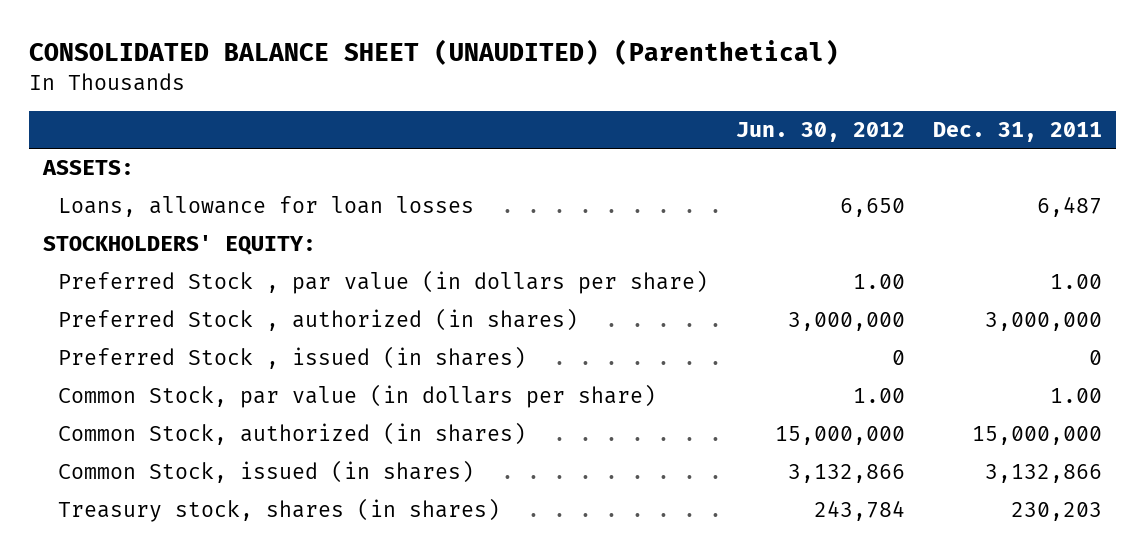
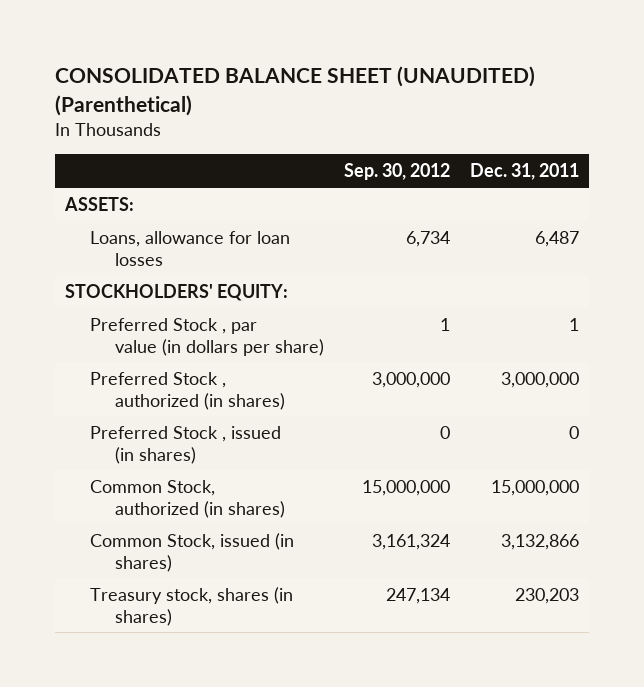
[736,122,906,143] Jun. 30, 2012 -> none
none -> [343,163,450,181] Sep. 30, 2012
[1050,274,1103,290] 1.00 -> [568,317,579,331] 1
[57,384,656,409] Common Stock, par value (in dollars per share) -> none

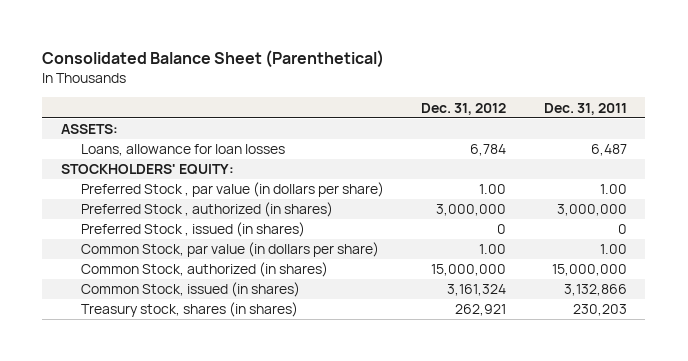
[55,66,536,116] CONSOLIDATED BALANCE SHEET (UNAUDITED) (Parenthetical) -> [42,50,385,69] Consolidated Balance Sheet (Parenthetical)
[343,163,450,181] Sep. 30, 2012 -> none
none -> [421,102,507,115] Dec. 31, 2012
[568,317,579,331] 1 -> [599,184,627,195] 1.00
none -> [81,242,380,258] Common Stock, par value (in dollars per share)

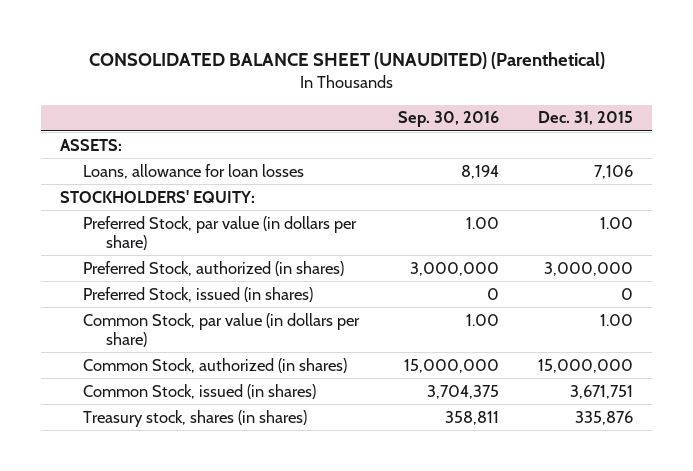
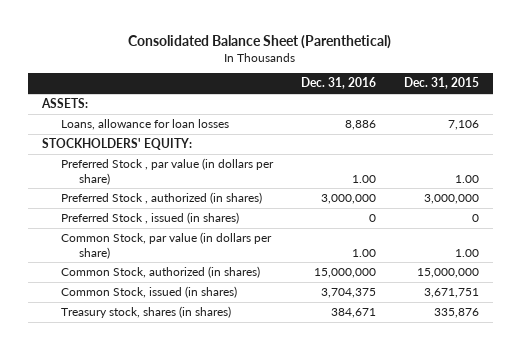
[88,52,605,70] CONSOLIDATED BALANCE SHEET (UNAUDITED) (Parenthetical) -> [128,35,392,50] Consolidated Balance Sheet (Parenthetical)
[397,111,499,128] Sep. 30, 2016 -> none
none -> [300,77,376,90] Dec. 31, 2016
[82,215,357,250] Preferred Stock, par value (in dollars per share) -> [60,158,274,185] Preferred Stock , par value (in dollars per share)
[82,260,344,276] Preferred Stock, authorized (in shares) -> [60,192,262,205] Preferred Stock , authorized (in shares)
[82,286,313,302] Preferred Stock, issued (in shares) -> [60,212,239,225] Preferred Stock , issued (in shares)

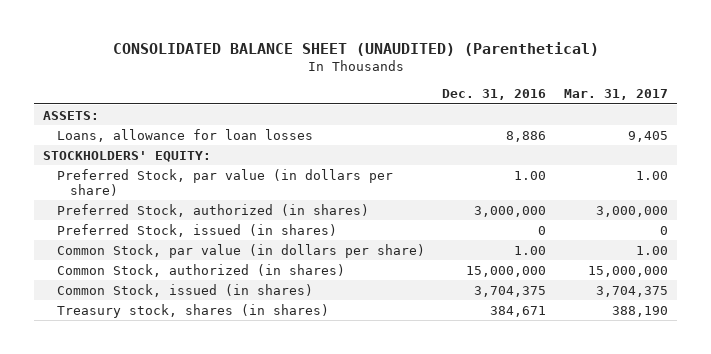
[128,35,392,50] Consolidated Balance Sheet (Parenthetical) -> [112,41,599,56] CONSOLIDATED BALANCE SHEET (UNAUDITED) (Parenthetical)
[403,77,479,90] Dec. 31, 2015 -> none
none -> [564,89,669,101] Mar. 31, 2017
[60,158,274,185] Preferred Stock , par value (in dollars per share) -> [56,168,393,196] Preferred Stock, par value (in dollars per share)
[60,192,262,205] Preferred Stock , authorized (in shares) -> [56,203,369,217] Preferred Stock, authorized (in shares)
[60,212,239,225] Preferred Stock , issued (in shares) -> [56,223,337,237] Preferred Stock, issued (in shares)

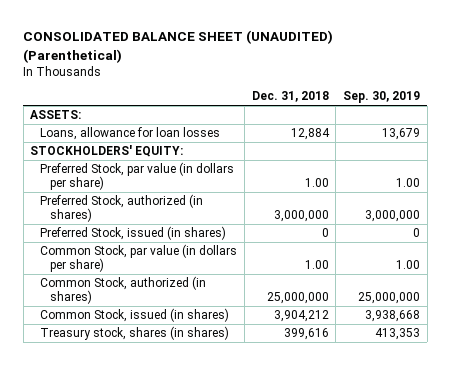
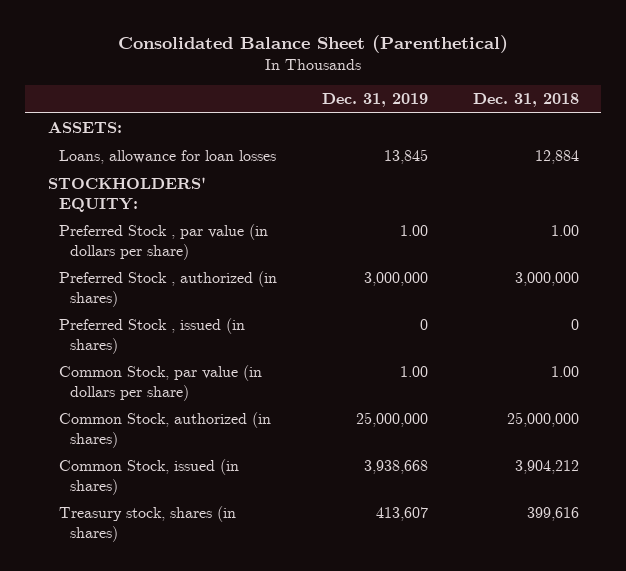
[23,30,334,63] CONSOLIDATED BALANCE SHEET (UNAUDITED) (Parenthetical) -> [118,34,509,53] Consolidated Balance Sheet (Parenthetical)
[343,91,421,104] Sep. 30, 2019 -> none
none -> [321,93,428,108] Dec. 31, 2019
[40,162,235,191] Preferred Stock, par value (in dollars per share) -> [58,224,268,260] Preferred Stock , par value (in dollars per share)
[40,194,204,223] Preferred Stock, authorized (in shares) -> [58,271,277,307] Preferred Stock , authorized (in shares)
[40,226,227,241] Preferred Stock, issued (in shares) -> [58,318,245,354] Preferred Stock , issued (in shares)

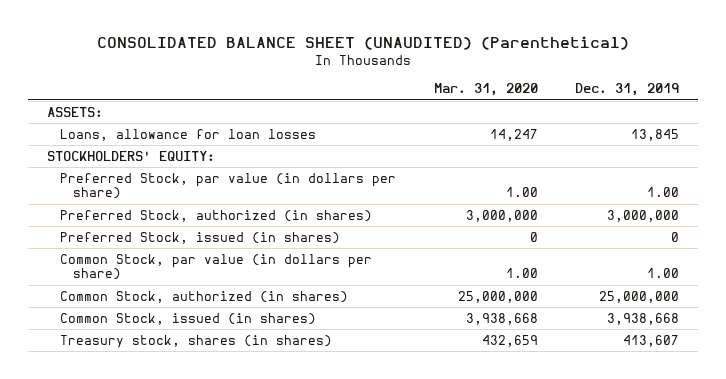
[118,34,509,53] Consolidated Balance Sheet (Parenthetical) -> [97,35,630,50] CONSOLIDATED BALANCE SHEET (UNAUDITED) (Parenthetical)
[472,93,579,108] Dec. 31, 2018 -> none
none -> [433,83,538,97] Mar. 31, 2020
[58,224,268,260] Preferred Stock , par value (in dollars per share) -> [60,172,397,200] Preferred Stock, par value (in dollars per share)
[58,271,277,307] Preferred Stock , authorized (in shares) -> [60,209,373,222] Preferred Stock, authorized (in shares)
[58,318,245,354] Preferred Stock , issued (in shares) -> [60,231,341,244] Preferred Stock, issued (in shares)

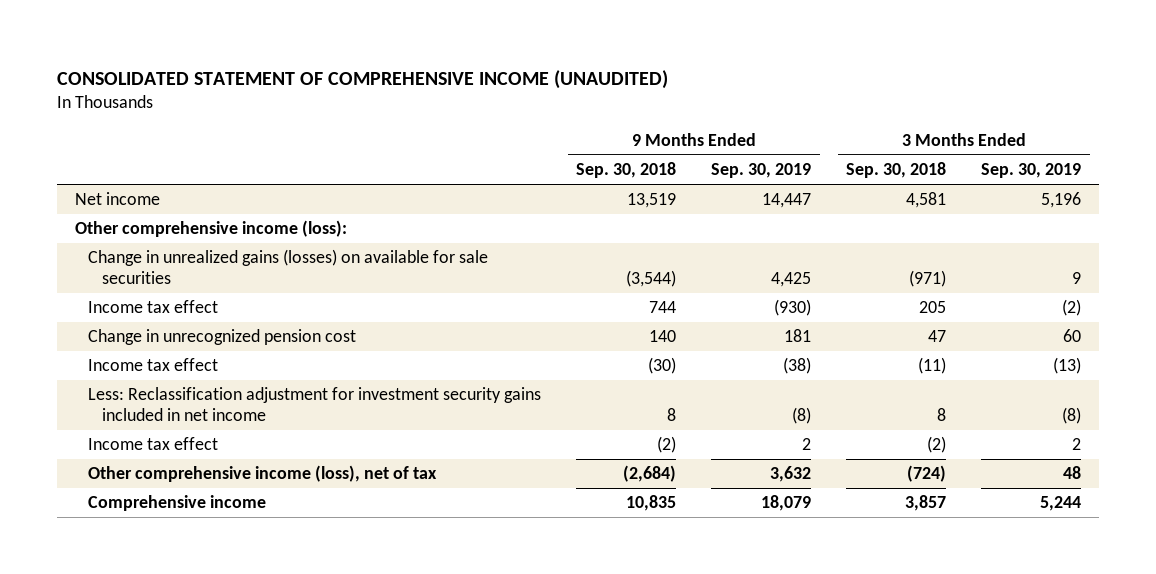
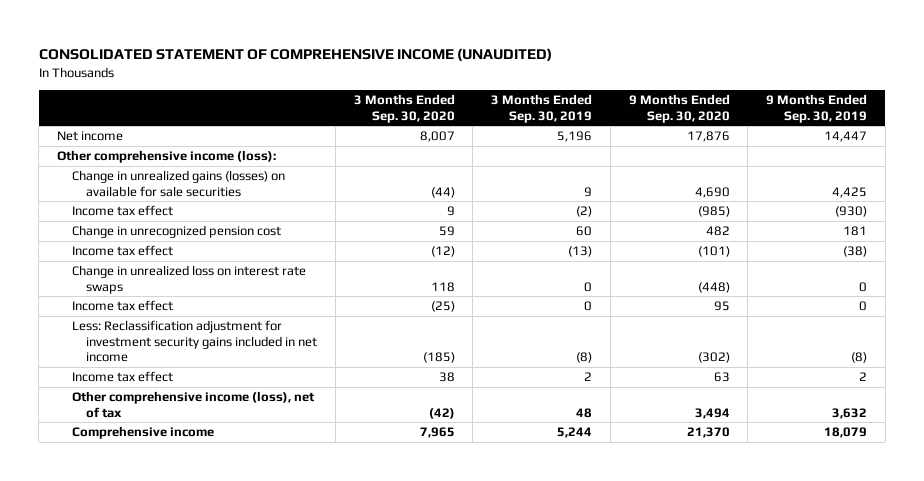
[576,162,677,179] Sep. 30, 2018 -> none
[846,162,947,179] Sep. 30, 2018 -> none
none -> [353,94,455,123] 3 Months Ended Sep. 30, 2020
none -> [628,94,730,123] 9 Months Ended Sep. 30, 2020
none -> [71,265,306,294] Change in unrealized loss on interest rate swaps
none -> [71,300,173,312] Income tax effect

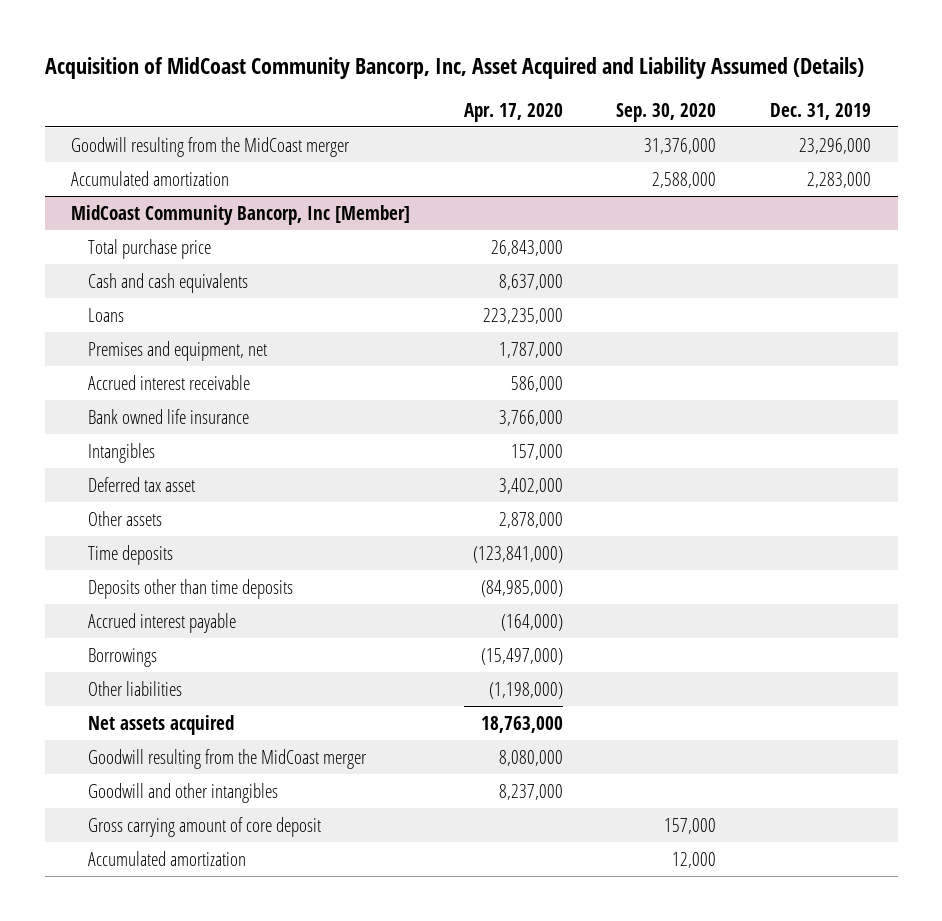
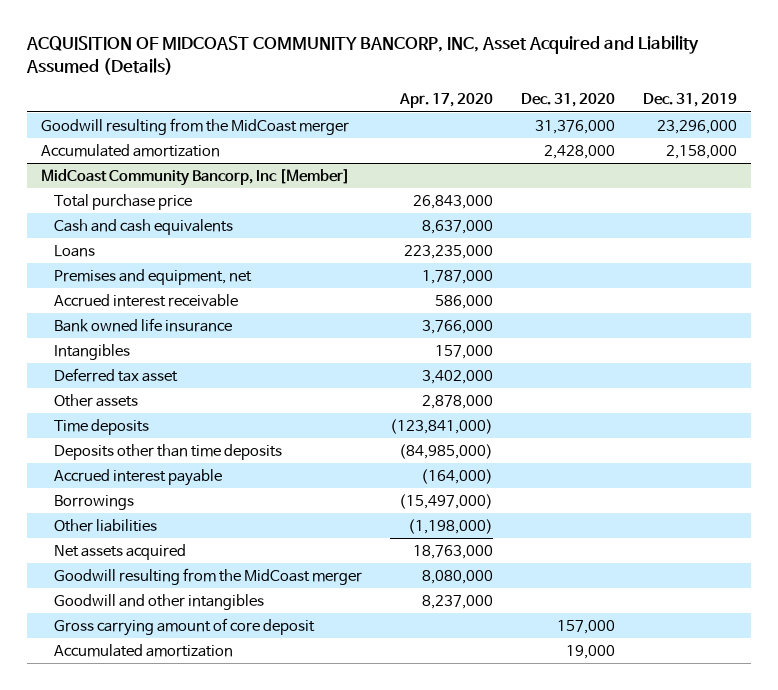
[44,57,864,80] Acquisition of MidCoast Community Bancorp, Inc, Asset Acquired and Liability Assumed (Details) -> [26,35,700,75] ACQUISITION OF MIDCOAST COMMUNITY BANCORP, INC, Asset Acquired and Liability Assumed (Details)
[616,102,717,122] Sep. 30, 2020 -> none
none -> [521,93,616,108] Dec. 31, 2020
[806,171,871,188] 2,283,000 -> [666,144,738,159] 2,158,000

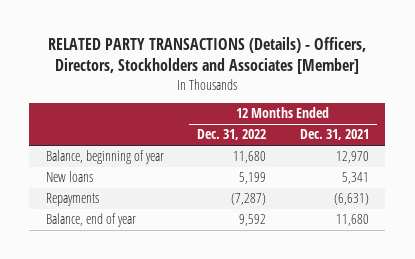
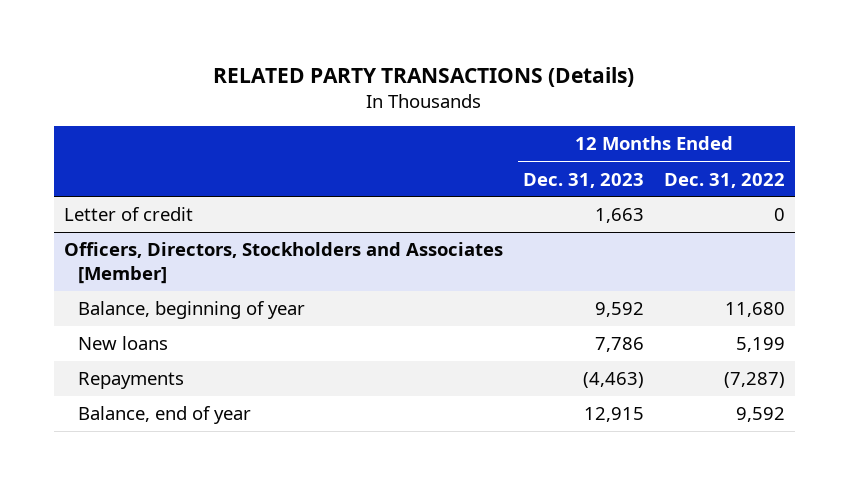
[48,37,367,75] RELATED PARTY TRANSACTIONS (Details) - Officers, Directors, Stockholders and Associates [Member] -> [213,66,635,87] RELATED PARTY TRANSACTIONS (Details)
[299,129,369,141] Dec. 31, 2021 -> none
none -> [522,172,644,188] Dec. 31, 2023
none -> [64,207,194,222] Letter of credit
none -> [64,242,504,284] Officers, Directors, Stockholders and Associates [Member]

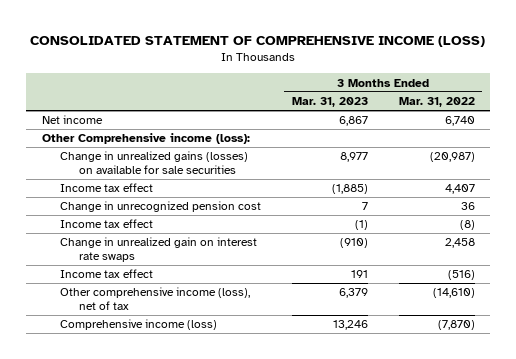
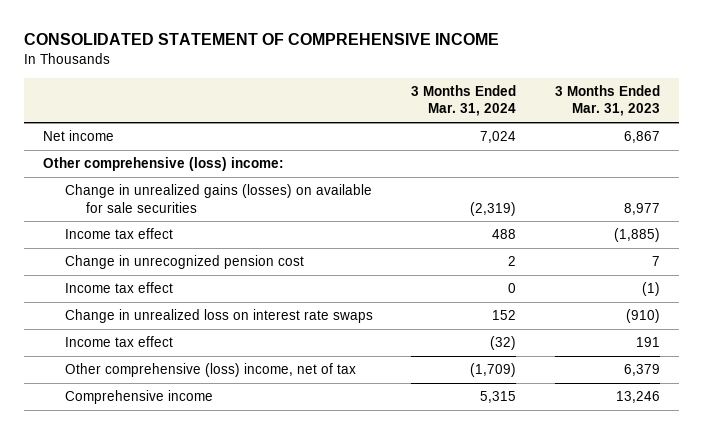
[30,35,486,47] CONSOLIDATED STATEMENT OF COMPREHENSIVE INCOME (LOSS) -> [24,33,500,46] CONSOLIDATED STATEMENT OF COMPREHENSIVE INCOME
[398,97,475,108] Mar. 31, 2022 -> none
none -> [411,84,517,117] 3 Months Ended Mar. 31, 2024
[41,133,250,145] Other Comprehensive income (loss): -> [43,157,285,172] Other comprehensive (loss) income:
[60,237,258,263] Change in unrealized gain on interest rate swaps -> [64,309,373,324] Change in unrealized loss on interest rate swaps
[60,287,251,311] Other comprehensive income (loss), net of tax -> [64,363,356,378] Other comprehensive (loss) income, net of tax
[60,319,218,331] Comprehensive income (loss) -> [64,390,213,405] Comprehensive income

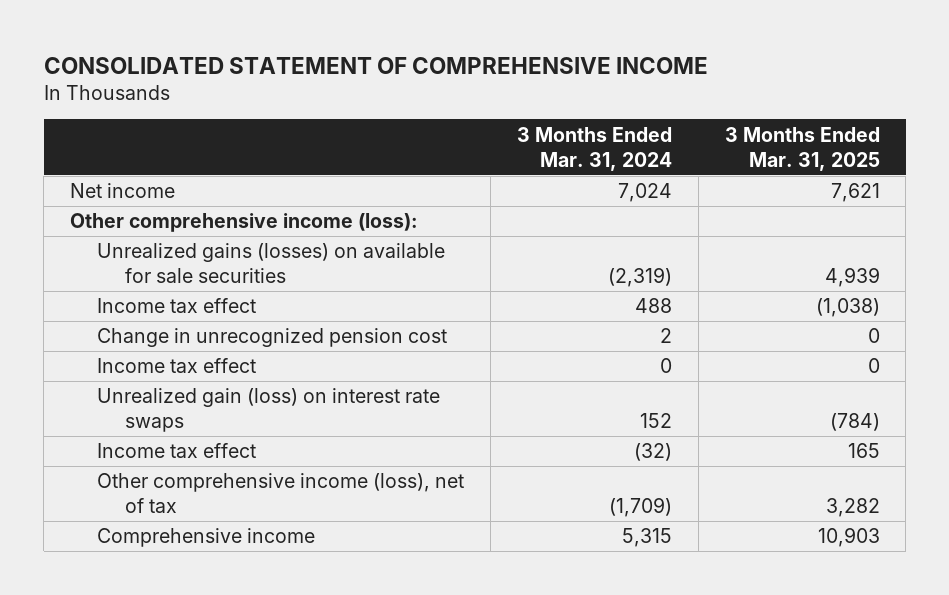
[554,84,660,117] 3 Months Ended Mar. 31, 2023 -> none
none -> [724,126,880,171] 3 Months Ended Mar. 31, 2025
[43,157,285,172] Other comprehensive (loss) income: -> [69,213,418,233] Other comprehensive income (loss):
[64,184,372,213] Change in unrealized gains (losses) on available for sale securities -> [97,243,446,284] Unrealized gains (losses) on available for sale securities
[64,309,373,324] Change in unrealized loss on interest rate swaps -> [97,388,441,433] Unrealized gain (loss) on interest rate swaps
[64,363,356,378] Other comprehensive (loss) income, net of tax -> [97,473,465,514] Other comprehensive income (loss), net of tax

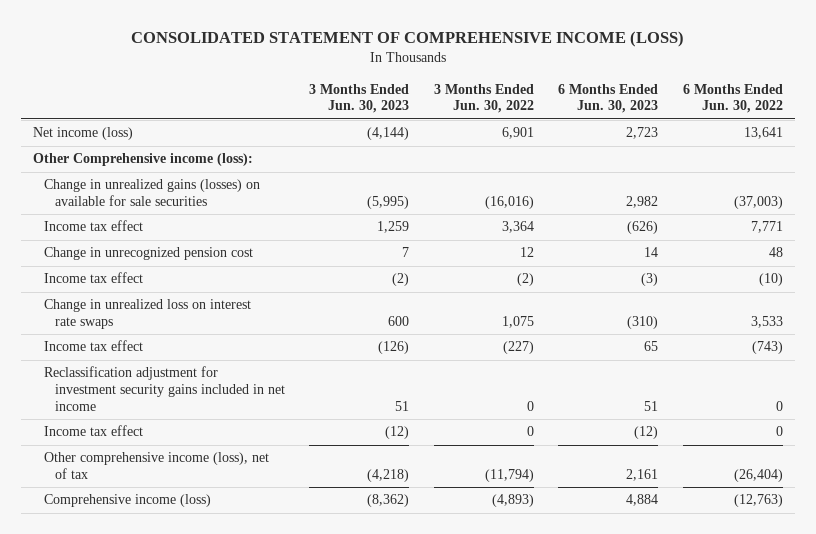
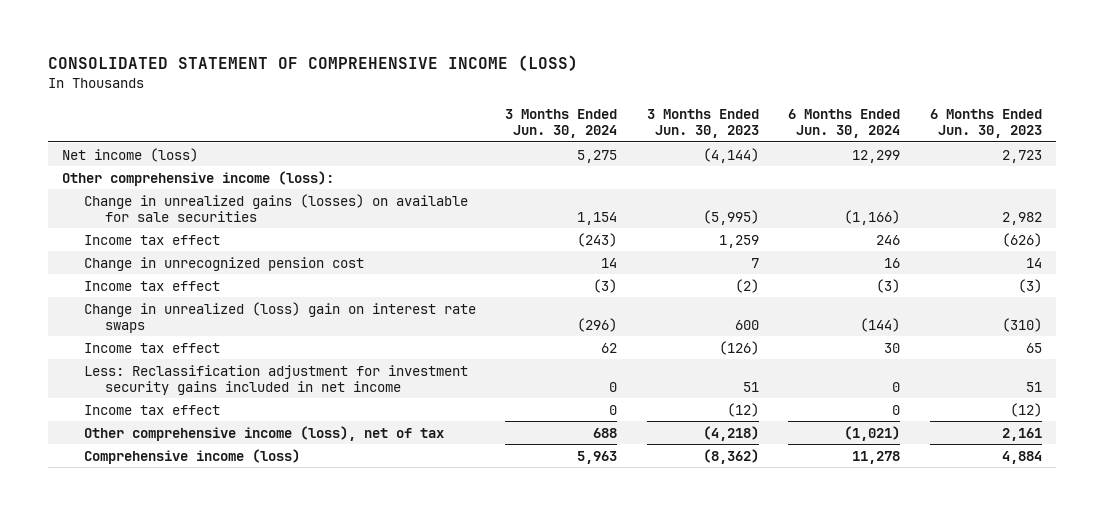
[433,83,534,114] 3 Months Ended Jun. 30, 2022 -> none
[682,83,783,114] 6 Months Ended Jun. 30, 2022 -> none
none -> [505,108,618,139] 3 Months Ended Jun. 30, 2024
none -> [788,108,901,139] 6 Months Ended Jun. 30, 2024
[33,153,254,167] Other Comprehensive income (loss): -> [62,170,335,186] Other comprehensive income (loss):
[44,299,252,330] Change in unrealized loss on interest rate swaps -> [83,301,476,333] Change in unrealized (loss) gain on interest rate swaps
[44,366,285,411] Reclassification adjustment for investment security gains included in net income -> [83,364,468,395] Less: Reclassification adjustment for investment security gains included in net income

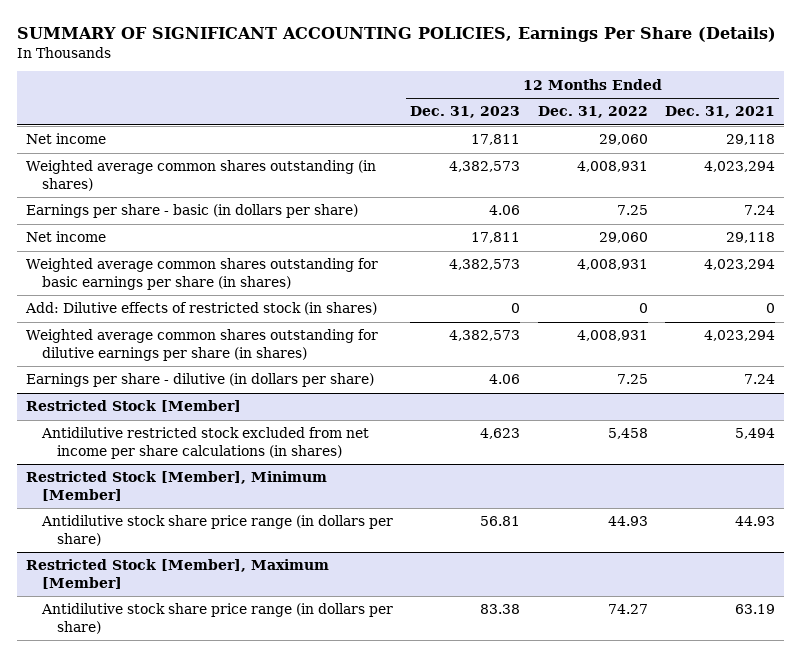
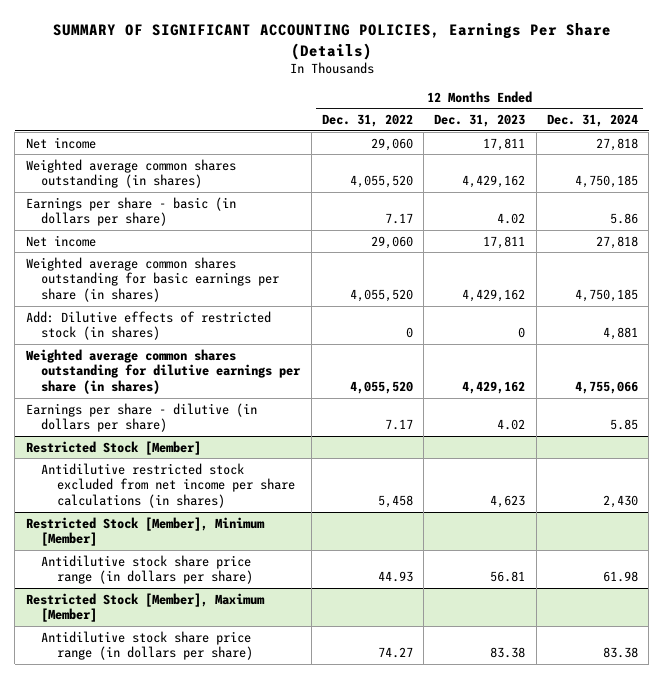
[665,106,776,119] Dec. 31, 2021 -> none
none -> [546,114,638,128] Dec. 31, 2024
[449,161,521,173] 4,382,573 -> [462,175,526,189] 4,429,162
[576,161,648,173] 4,008,931 -> [349,175,413,189] 4,055,520
[489,205,521,216] 4.06 -> [497,213,526,225] 4.02
[616,205,648,216] 7.25 -> [384,213,413,225] 7.17
[449,259,521,271] 4,382,573 -> [462,289,526,303] 4,429,162
[576,259,648,271] 4,008,931 -> [349,289,413,303] 4,055,520
[449,330,521,342] 4,382,573 -> [462,381,526,395] 4,429,162
[576,330,648,342] 4,008,931 -> [349,381,413,395] 4,055,520
[489,374,521,385] 4.06 -> [497,419,526,431] 4.02
[616,374,648,385] 7.25 -> [384,419,413,431] 7.17

